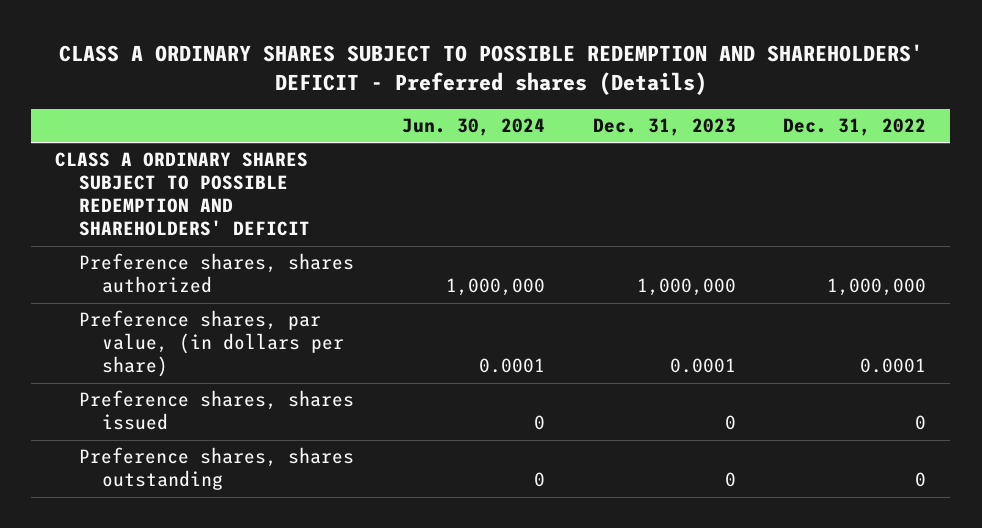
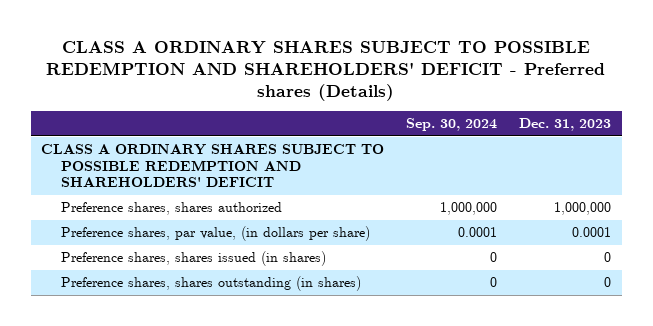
[401,118,545,137] Jun. 30, 2024 -> none
[783,118,927,137] Dec. 31, 2022 -> none
none -> [406,118,498,132] Sep. 30, 2024
[78,390,354,431] Preference shares, shares issued -> [60,251,326,267] Preference shares, shares issued (in shares)
[78,447,354,491] Preference shares, shares outstanding -> [60,276,361,292] Preference shares, shares outstanding (in shares)

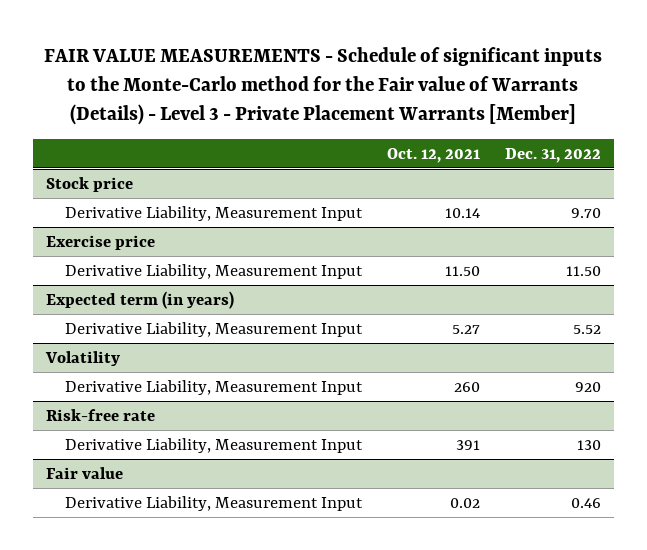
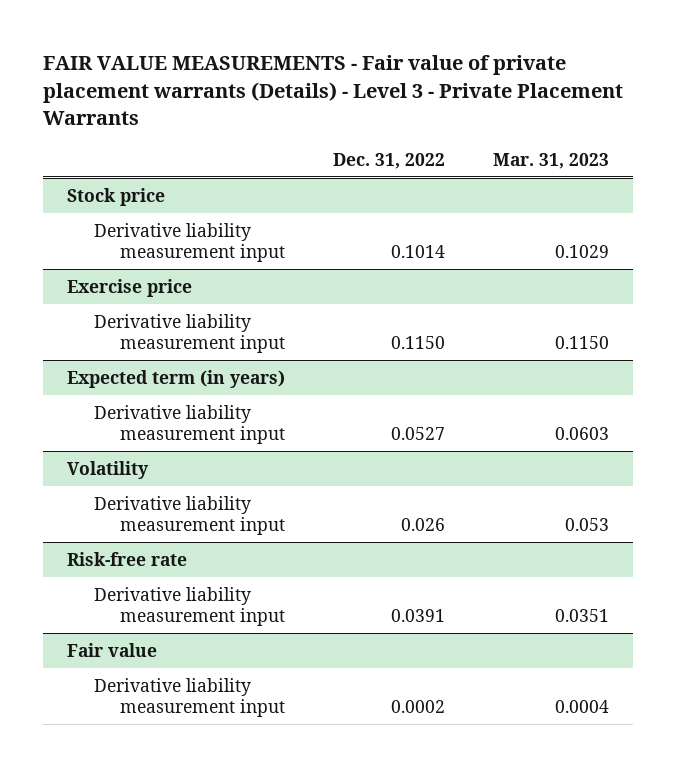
[44,47,603,126] FAIR VALUE MEASUREMENTS - Schedule of significant inputs to the Monte-Carlo method for the Fair value of Warrants (Details) - Level 3 - Private Placement Warrants [Member] -> [43,55,624,125] FAIR VALUE MEASUREMENTS - Fair value of private placement warrants (Details) - Level 3 - Private Placement Warrants
[387,147,481,163] Oct. 12, 2021 -> none
none -> [493,152,610,169] Mar. 31, 2023
[65,205,364,221] Derivative Liability, Measurement Input -> [93,222,286,263] Derivative liability measurement input
[571,207,602,218] 9.70 -> [391,245,446,259] 0.1014
[65,263,364,279] Derivative Liability, Measurement Input -> [93,313,286,354] Derivative liability measurement input
[566,265,602,276] 11.50 -> [391,336,446,350] 0.1150
[65,321,364,337] Derivative Liability, Measurement Input -> [93,404,286,445] Derivative liability measurement input
[573,324,602,334] 5.52 -> [391,427,446,441] 0.0527
[65,379,364,395] Derivative Liability, Measurement Input -> [93,495,286,536] Derivative liability measurement input
[575,381,602,392] 920 -> [401,518,446,532] 0.026
[65,437,364,453] Derivative Liability, Measurement Input -> [93,586,286,627] Derivative liability measurement input
[577,439,602,450] 130 -> [391,609,446,623] 0.0391
[65,495,364,511] Derivative Liability, Measurement Input -> [93,677,286,718] Derivative liability measurement input
[571,497,602,508] 0.46 -> [391,700,446,714] 0.0002

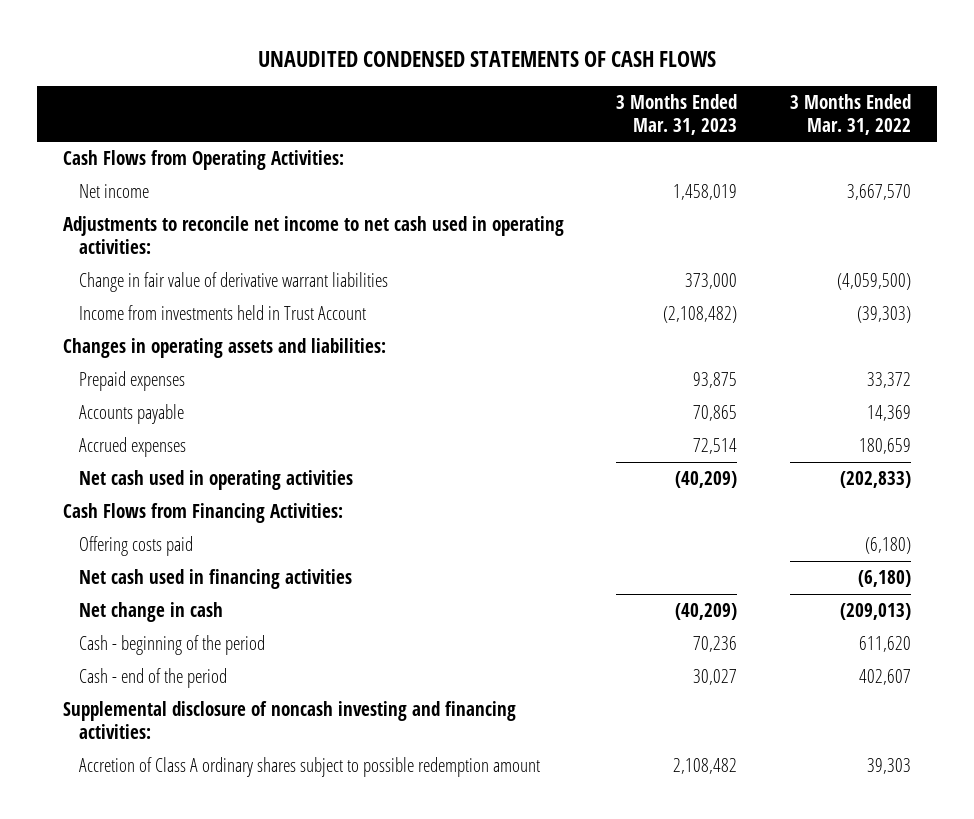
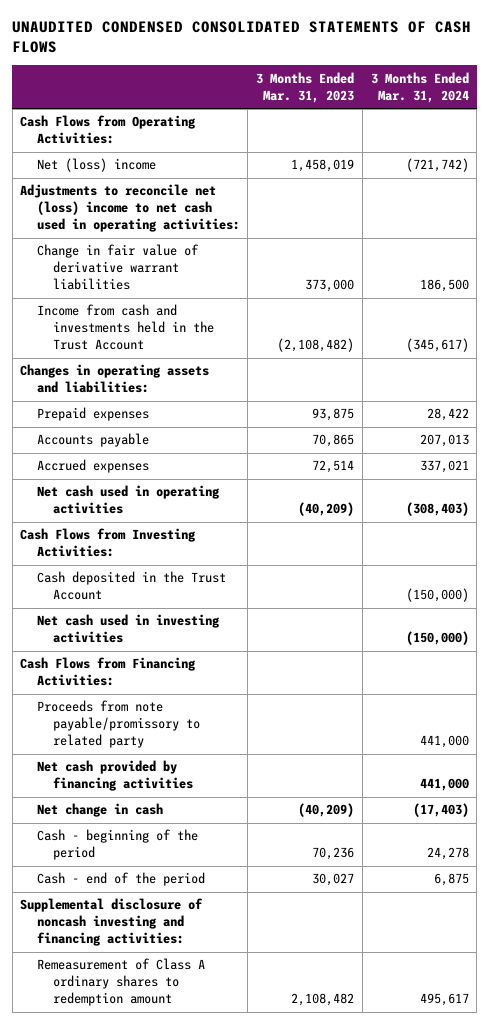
[257,50,716,67] UNAUDITED CONDENSED STATEMENTS OF CASH FLOWS -> [12,21,472,54] UNAUDITED CONDENSED CONSOLIDATED STATEMENTS OF CASH FLOWS
[789,94,911,135] 3 Months Ended Mar. 31, 2022 -> none
none -> [370,71,469,103] 3 Months Ended Mar. 31, 2024
[79,184,150,199] Net income -> [36,158,156,173] Net (loss) income
[63,216,565,254] Adjustments to reconcile net income to net cash used in operating activities: -> [20,184,240,233] Adjustments to reconcile net (loss) income to net cash used in operating activities:
[79,305,367,321] Income from investments held in Trust Account -> [36,304,214,351] Income from cash and investments held in the Trust Account
none -> [20,528,197,558] Cash Flows from Investing Activities:
none -> [36,571,226,601] Cash deposited in the Trust Account
none -> [36,614,220,644] Net cash used in investing activities
[79,536,194,557] Offering costs paid -> none
none -> [36,700,200,749] Proceeds from note payable/promissory to related party
[79,569,353,590] Net cash used in financing activities -> [36,760,193,792] Net cash provided by financing activities
[79,757,541,778] Accretion of Class A ordinary shares subject to possible redemption amount -> [36,958,205,1007] Remeasurement of Class A ordinary shares to redemption amount

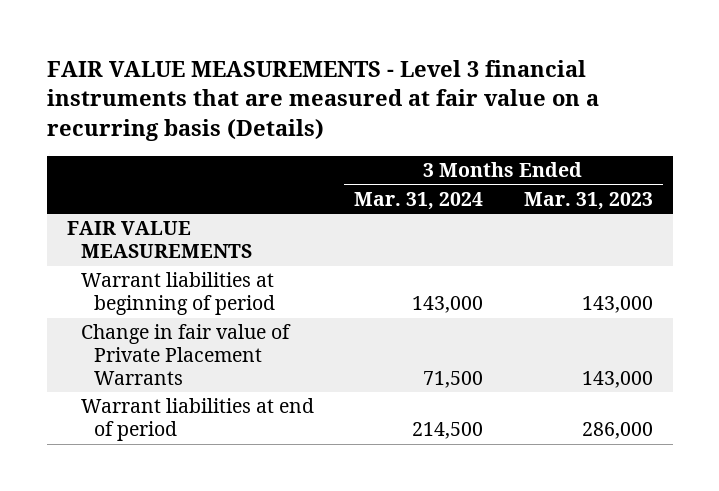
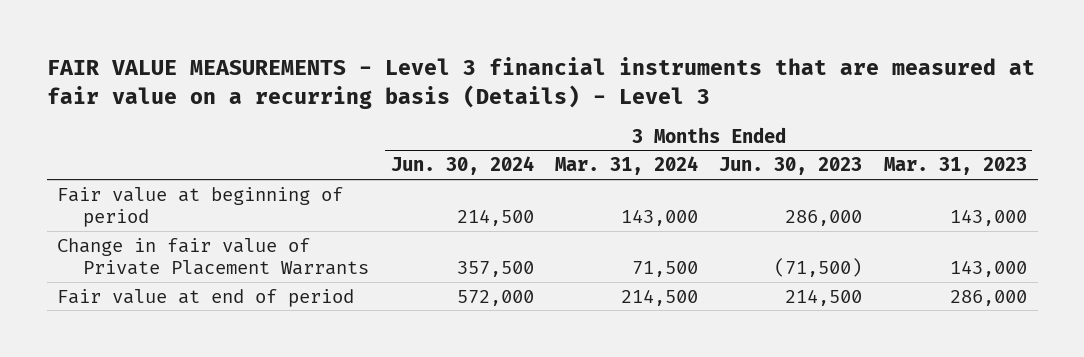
[46,59,599,142] FAIR VALUE MEASUREMENTS - Level 3 financial instruments that are measured at fair value on a recurring basis (Details) -> [46,57,1035,110] FAIR VALUE MEASUREMENTS - Level 3 financial instruments that are measured at fair value on a recurring basis (Details) - Level 3
none -> [390,156,534,176] Jun. 30, 2024
none -> [719,157,863,176] Jun. 30, 2023
[66,221,252,259] FAIR VALUE MEASUREMENTS -> none
[80,272,276,316] Warrant liabilities at beginning of period -> [57,186,344,228] Fair value at beginning of period
[80,398,314,442] Warrant liabilities at end of period -> [57,288,355,307] Fair value at end of period

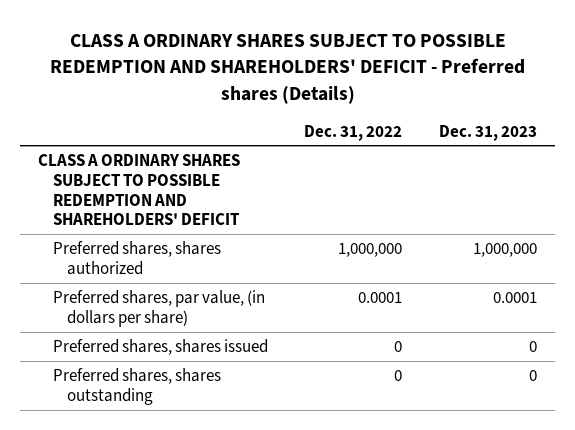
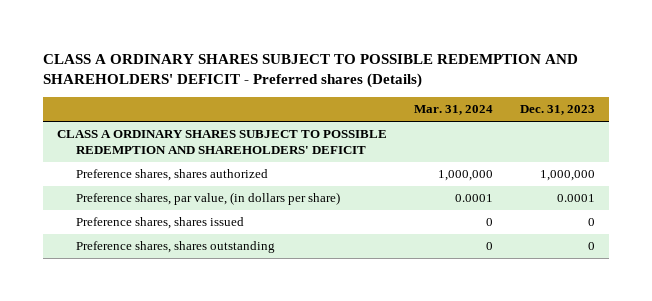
[304,124,403,141] Dec. 31, 2022 -> none
none -> [414,105,494,116] Mar. 31, 2024
[52,241,221,275] Preferred shares, shares authorized -> [76,169,269,182] Preference shares, shares authorized
[52,290,265,327] Preferred shares, par value, (in dollars per share) -> [76,192,341,206] Preference shares, par value, (in dollars per share)
[52,339,268,356] Preferred shares, shares issued -> [76,217,245,230] Preference shares, shares issued
[52,368,221,405] Preferred shares, shares outstanding -> [76,241,276,254] Preference shares, shares outstanding

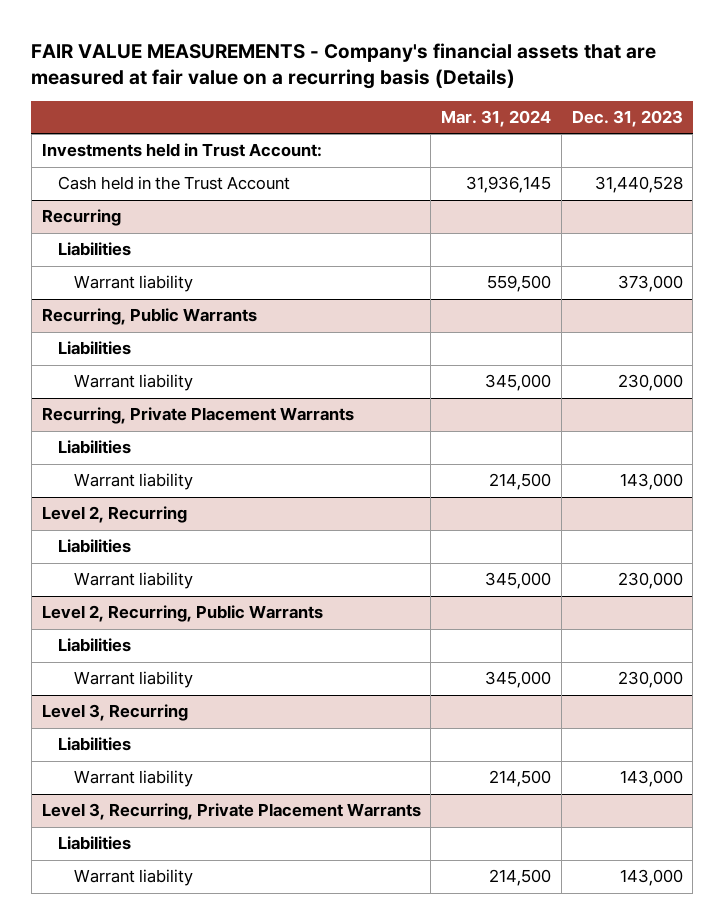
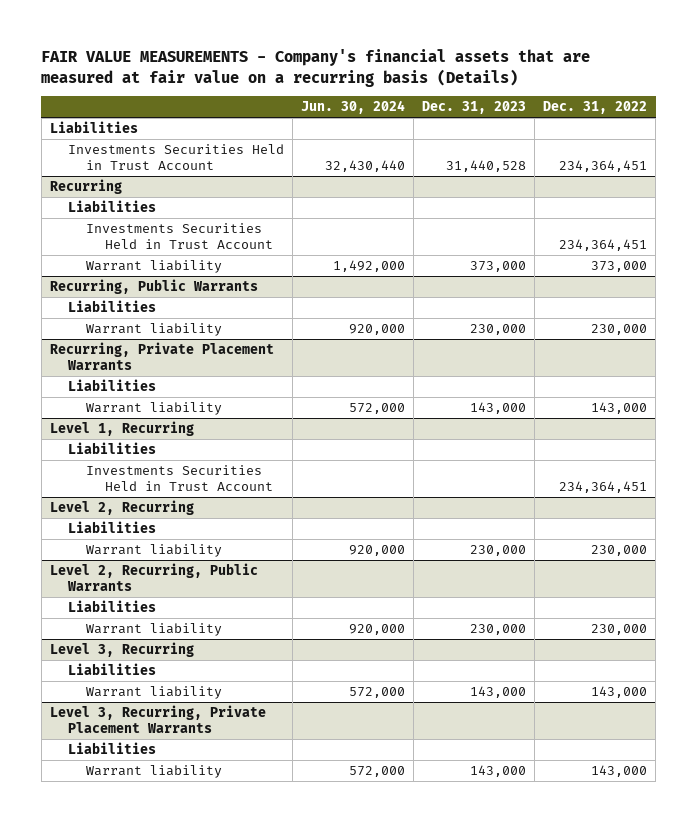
[441,110,552,128] Mar. 31, 2024 -> none
none -> [301,100,406,115] Jun. 30, 2024
none -> [543,101,648,115] Dec. 31, 2022
[41,143,322,158] Investments held in Trust Account: -> none
none -> [50,121,139,134] Liabilities
[57,176,290,191] Cash held in the Trust Account -> [68,144,285,171] Investments Securities Held in Trust Account
none -> [86,223,273,250] Investments Securities Held in Trust Account
none -> [50,421,195,437] Level 1, Recurring
none -> [68,442,157,455] Liabilities
none -> [86,465,273,492] Investments Securities Held in Trust Account

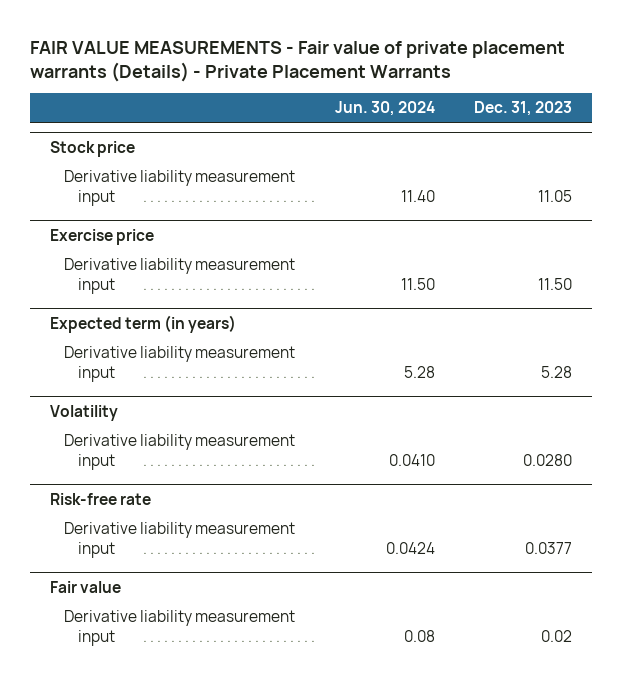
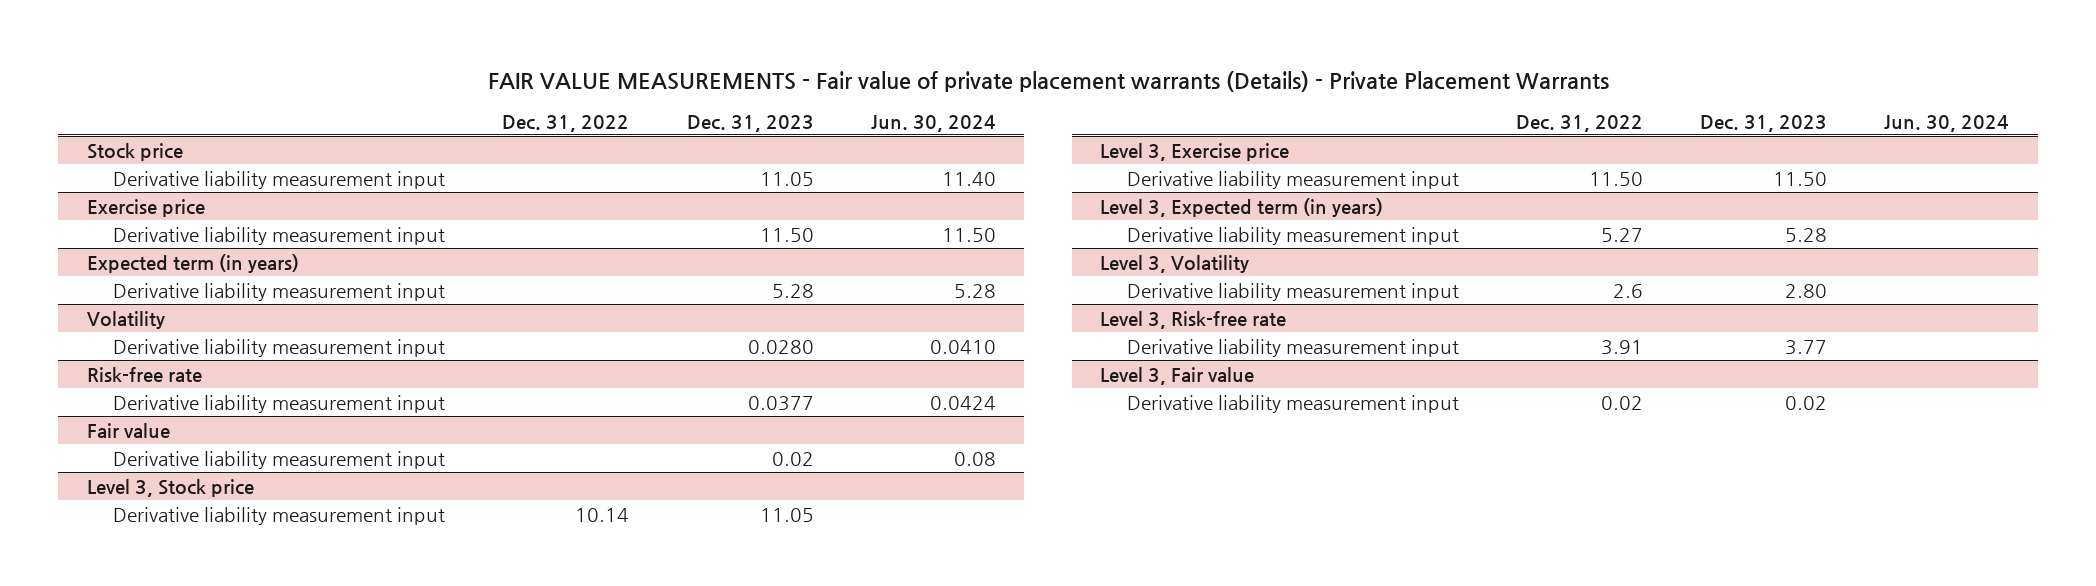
none -> [502,114,630,132] Dec. 31, 2022
none -> [86,478,254,497] Level 3, Stock price
none -> [113,506,446,525] Derivative liability measurement input
none -> [1100,142,1290,161] Level 3, Exercise price
none -> [1126,170,1459,189] Derivative liability measurement input
none -> [1100,197,1384,217] Level 3, Expected term (in years)
none -> [1126,226,1459,245] Derivative liability measurement input
none -> [1100,254,1250,273] Level 3, Volatility
none -> [1126,282,1459,301] Derivative liability measurement input
none -> [1100,310,1287,329] Level 3, Risk-free rate
none -> [1126,338,1459,357] Derivative liability measurement input
none -> [1100,366,1255,385] Level 3, Fair value
none -> [1126,394,1459,413] Derivative liability measurement input

